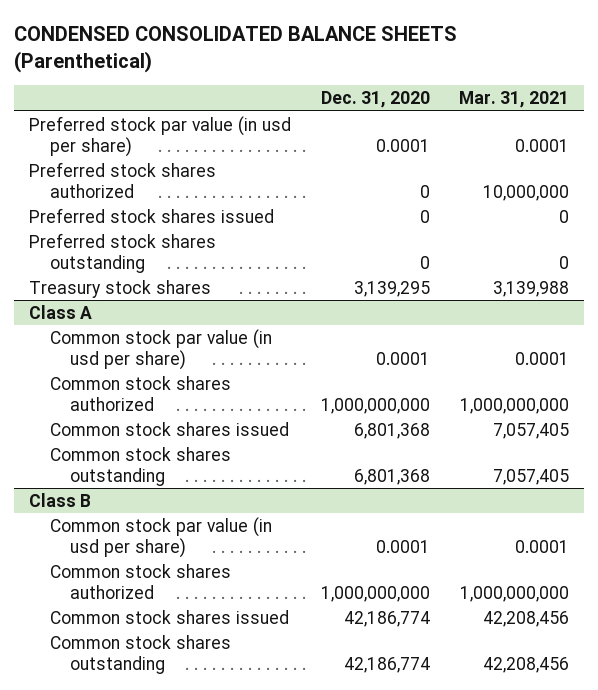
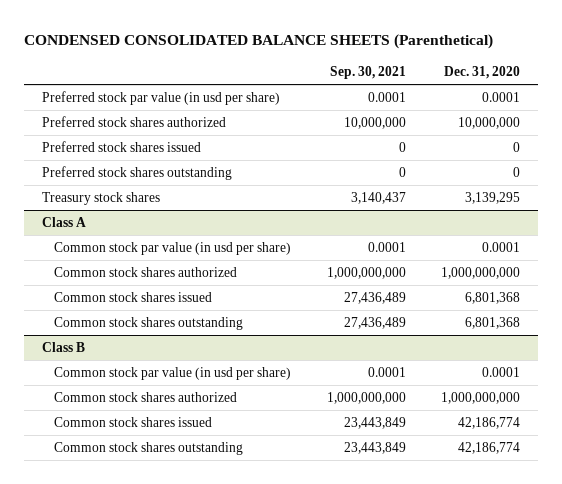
[459,91,570,109] Mar. 31, 2021 -> none
none -> [329,65,406,79] Sep. 30, 2021
[419,184,430,198] 0 -> [458,117,521,130] 10,000,000

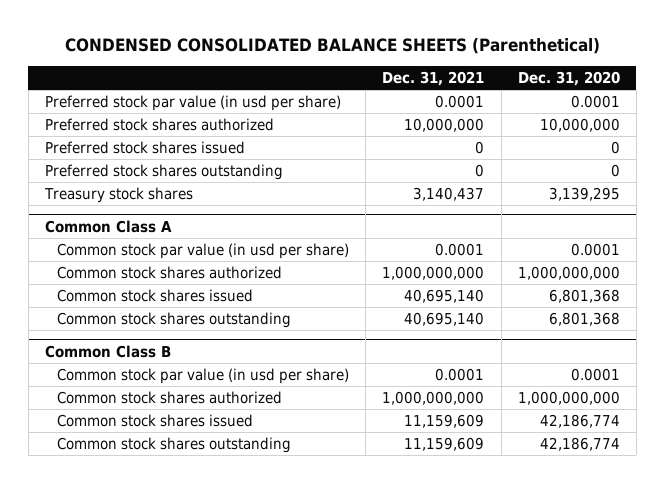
[329,65,406,79] Sep. 30, 2021 -> none
none -> [382,71,485,87] Dec. 31, 2021
[41,217,86,228] Class A -> [44,219,172,233] Common Class A
[41,342,85,353] Class B -> [44,344,171,358] Common Class B

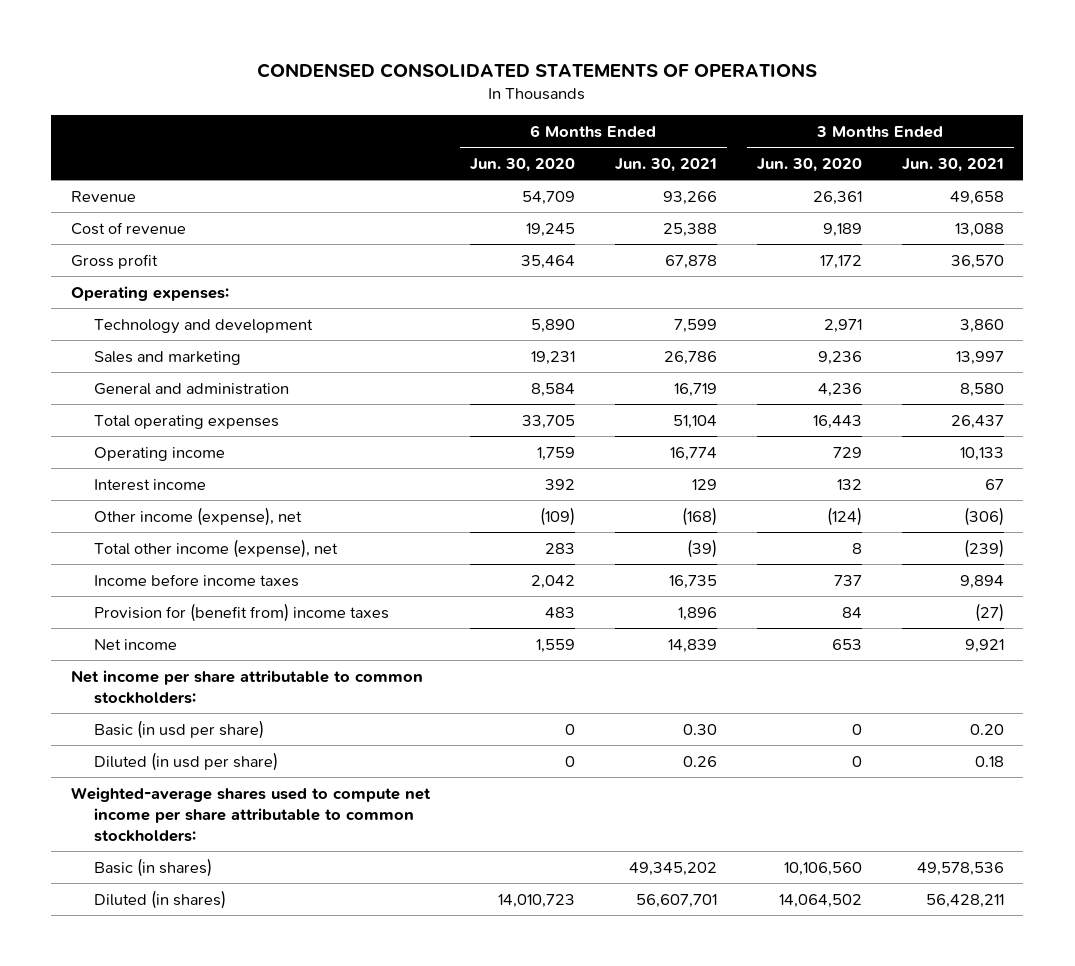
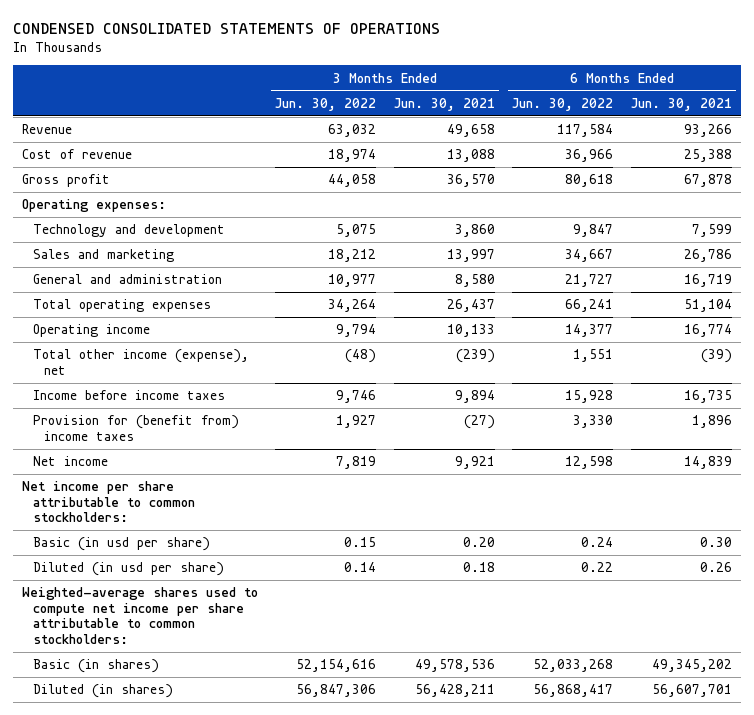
[470,157,576,172] Jun. 30, 2020 -> none
[756,157,862,172] Jun. 30, 2020 -> none
none -> [275,97,377,111] Jun. 30, 2022
none -> [512,97,614,111] Jun. 30, 2022
[93,478,206,491] Interest income -> none
[93,506,302,526] Other income (expense), net -> none

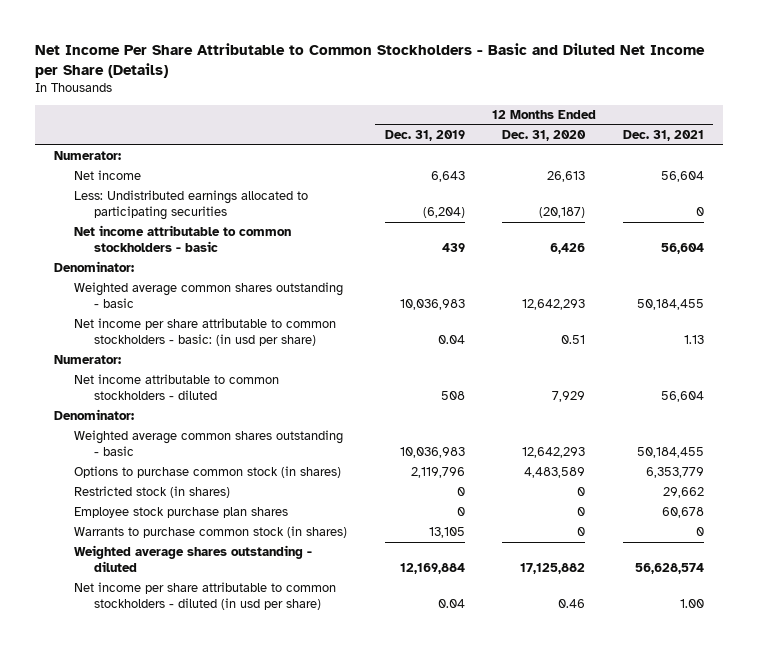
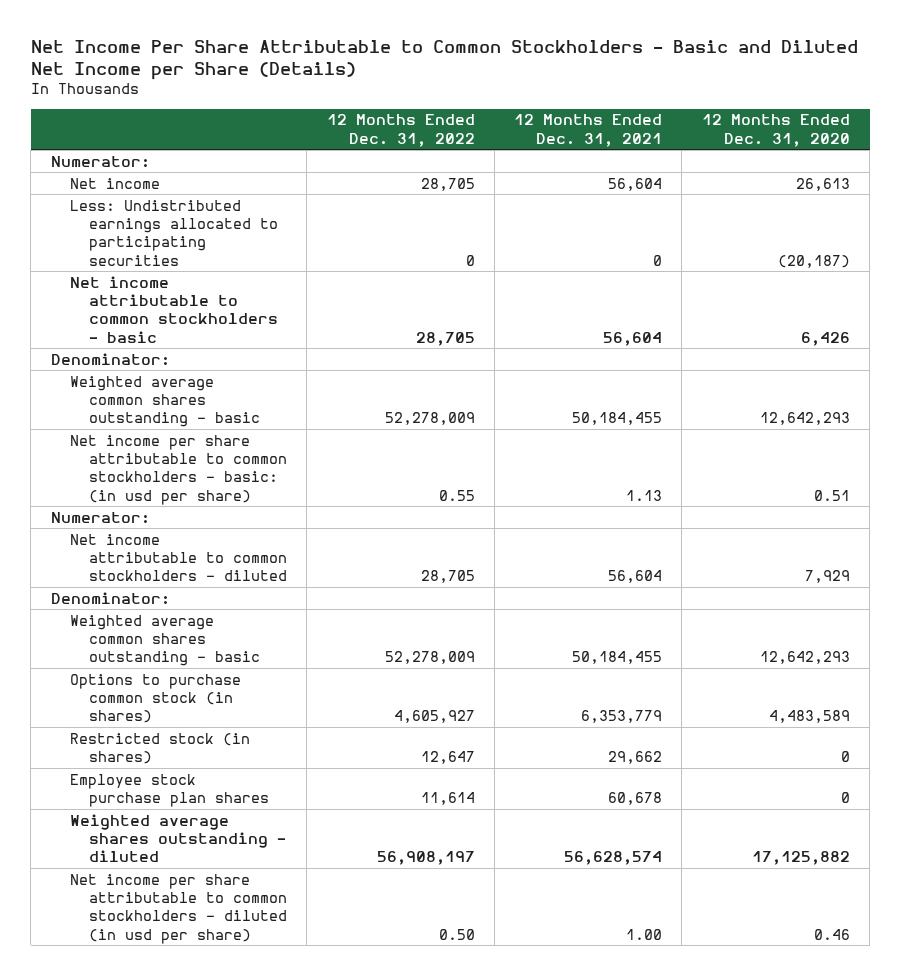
[384,130,465,142] Dec. 31, 2019 -> none
none -> [326,114,475,147] 12 Months Ended Dec. 31, 2022
[74,526,348,539] Warrants to purchase common stock (in shares) -> none

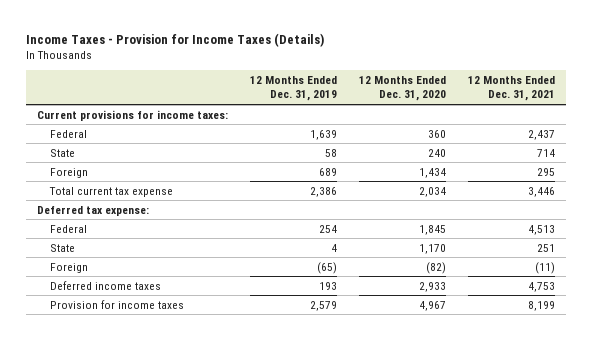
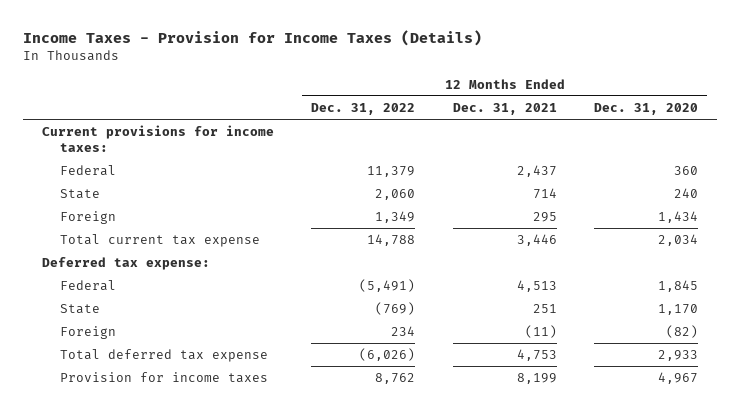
[250,76,338,102] 12 Months Ended Dec. 31, 2019 -> none
none -> [311,103,416,116] Dec. 31, 2022
[49,280,161,290] Deferred income taxes -> [59,349,268,363] Total deferred tax expense

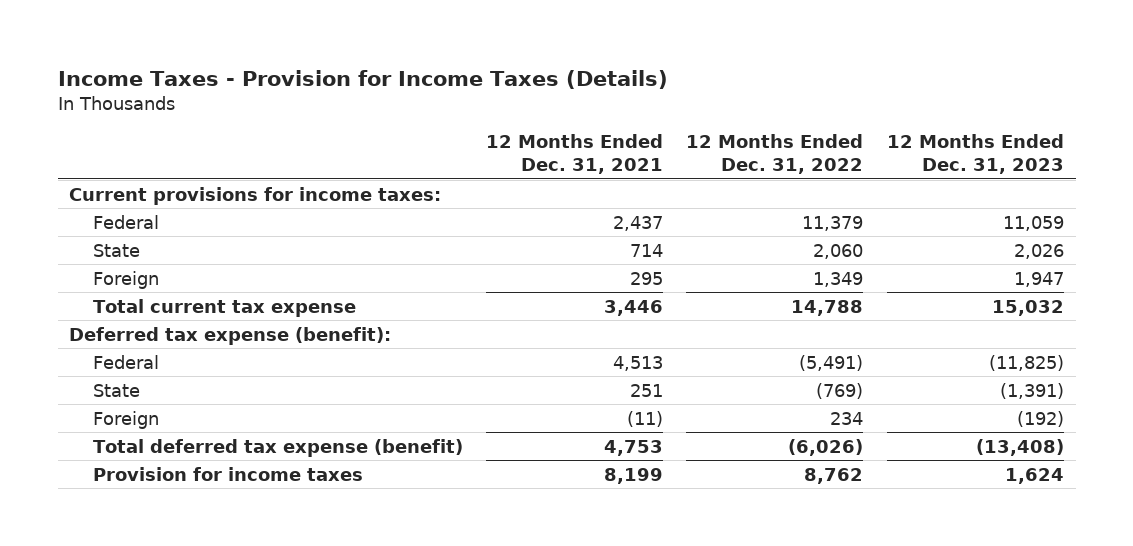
[594,103,699,116] Dec. 31, 2020 -> none
none -> [886,134,1064,175] 12 Months Ended Dec. 31, 2023
[42,257,211,271] Deferred tax expense: -> [69,326,392,345] Deferred tax expense (benefit):
[59,349,268,363] Total deferred tax expense -> [92,438,463,457] Total deferred tax expense (benefit)

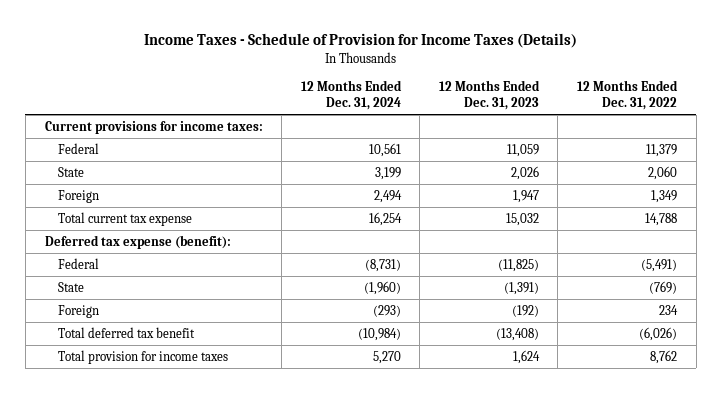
[57,69,668,89] Income Taxes - Provision for Income Taxes (Details) -> [143,33,577,49] Income Taxes - Schedule of Provision for Income Taxes (Details)
[486,134,664,175] 12 Months Ended Dec. 31, 2021 -> none
none -> [300,80,402,111] 12 Months Ended Dec. 31, 2024
[92,438,463,457] Total deferred tax expense (benefit) -> [57,326,195,338] Total deferred tax benefit
[92,466,363,481] Provision for income taxes -> [57,349,228,364] Total provision for income taxes

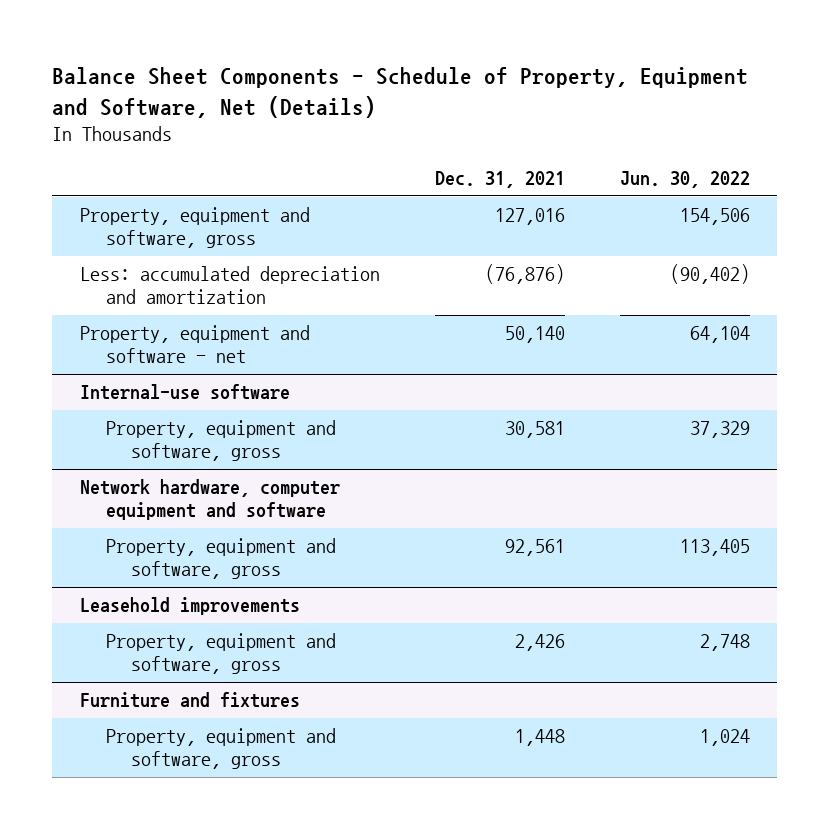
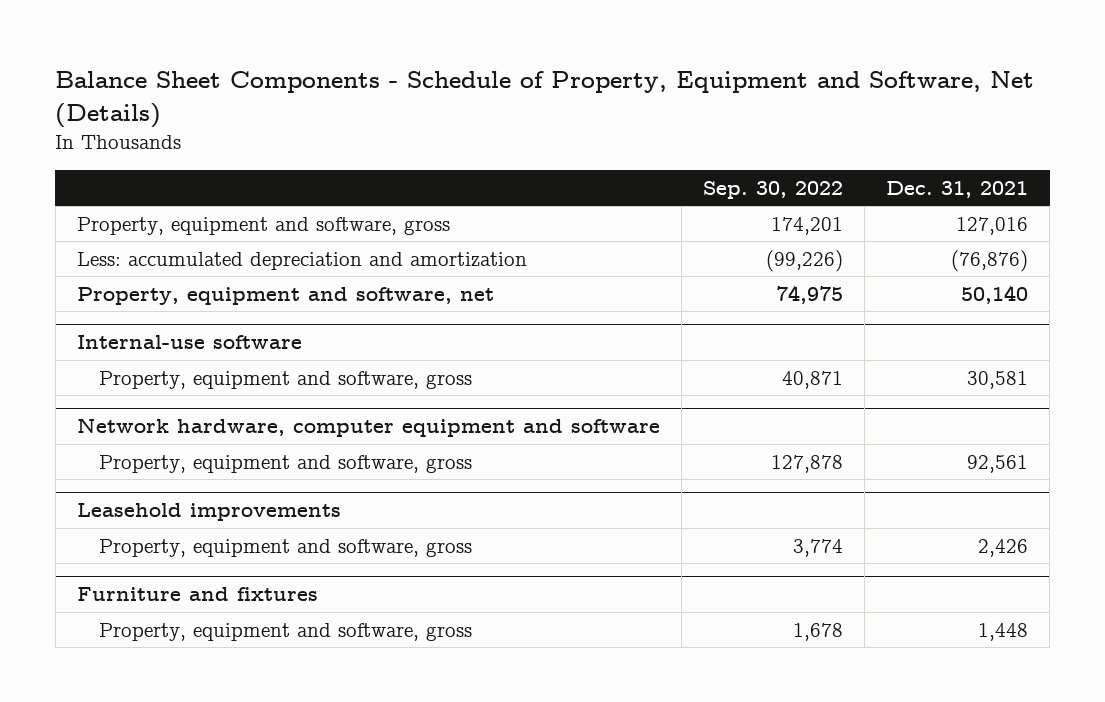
[619,171,750,189] Jun. 30, 2022 -> none
none -> [702,180,843,199] Sep. 30, 2022
[79,325,310,364] Property, equipment and software - net -> [76,286,494,305] Property, equipment and software, net

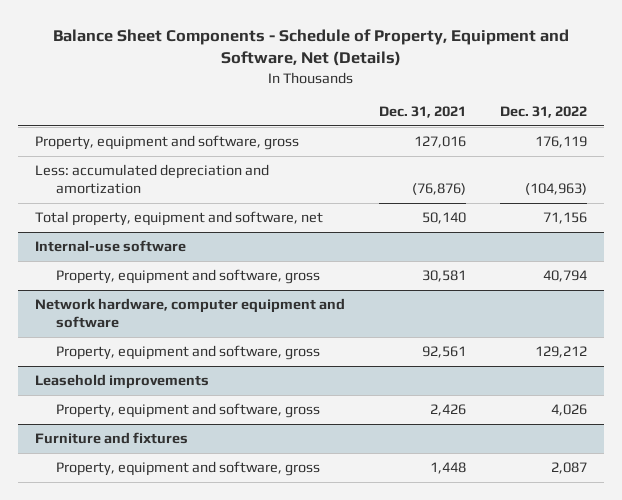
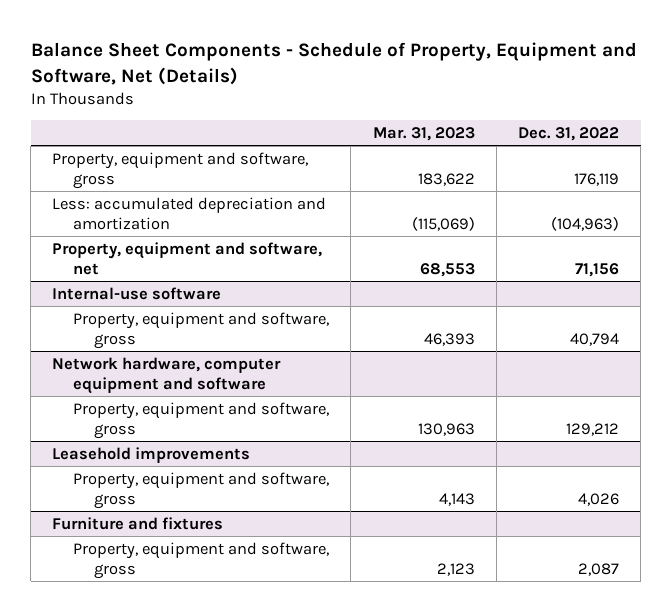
[379,106,467,119] Dec. 31, 2021 -> none
none -> [372,126,475,141] Mar. 31, 2023
[35,211,324,227] Total property, equipment and software, net -> [52,241,323,276] Property, equipment and software, net

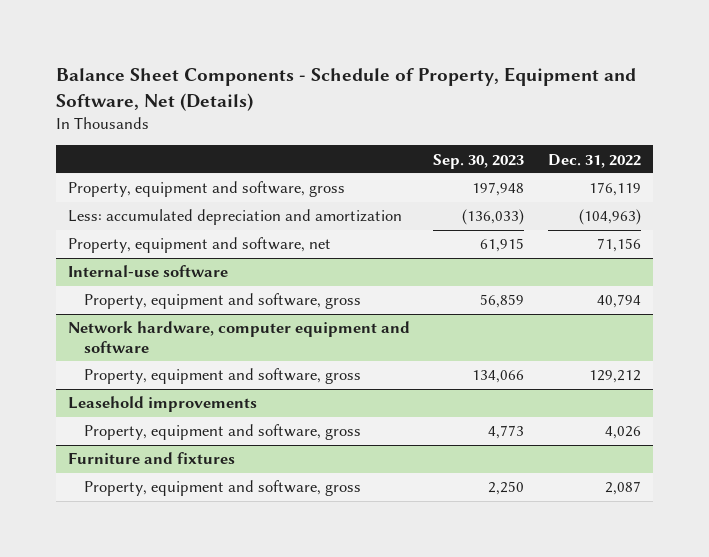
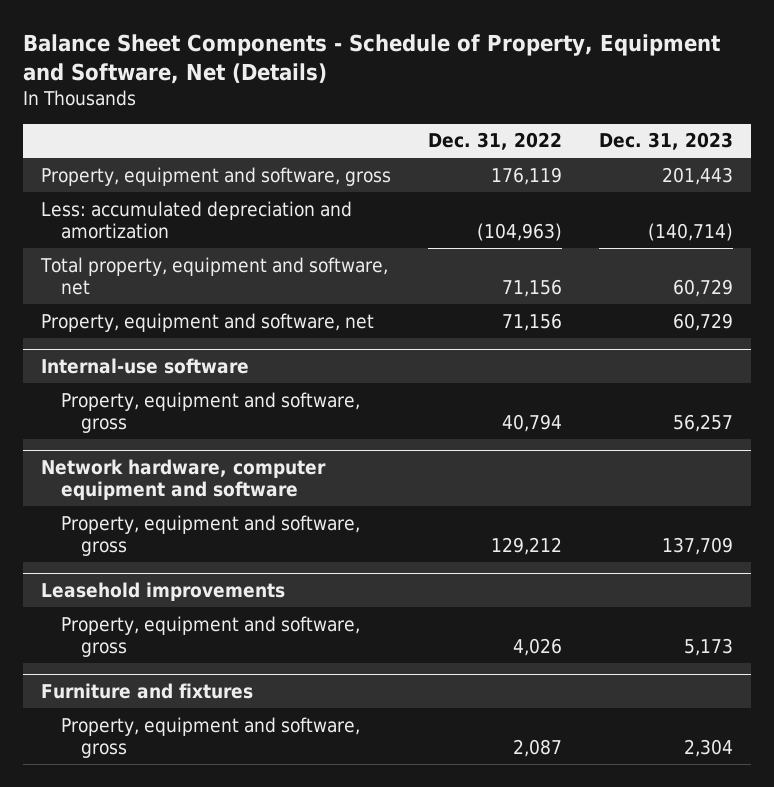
[433,153,525,169] Sep. 30, 2023 -> none
none -> [598,132,733,151] Dec. 31, 2023
none -> [40,256,389,295] Total property, equipment and software, net

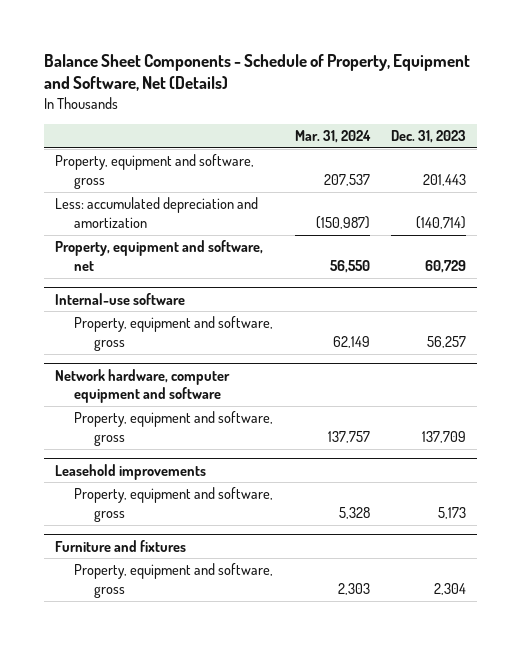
[427,132,562,151] Dec. 31, 2022 -> none
none -> [294,130,371,144] Mar. 31, 2024
[40,256,389,295] Total property, equipment and software, net -> none

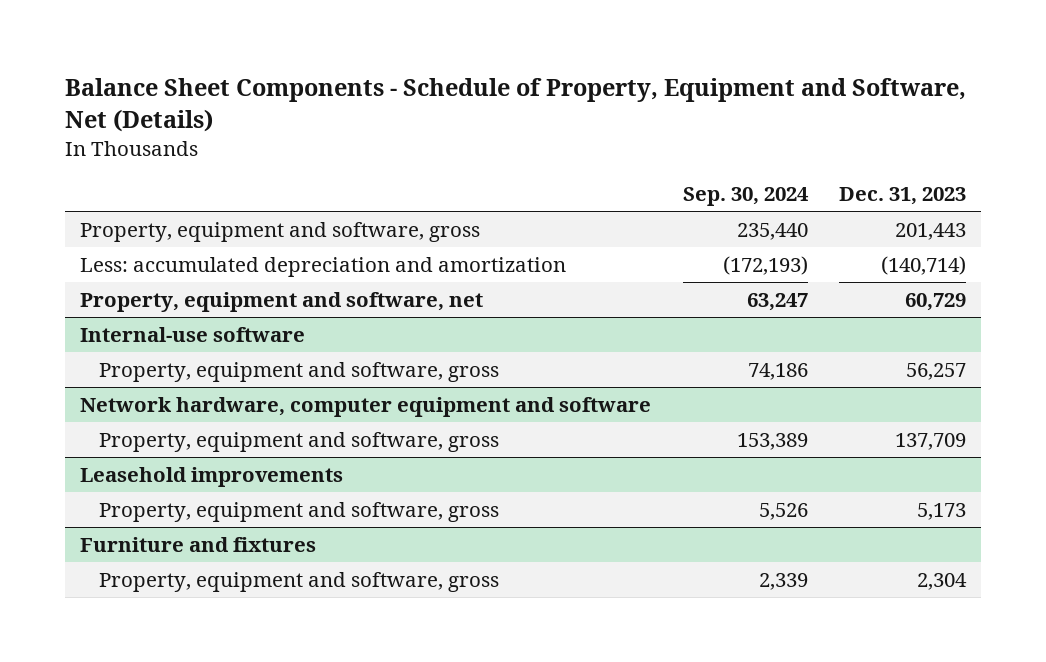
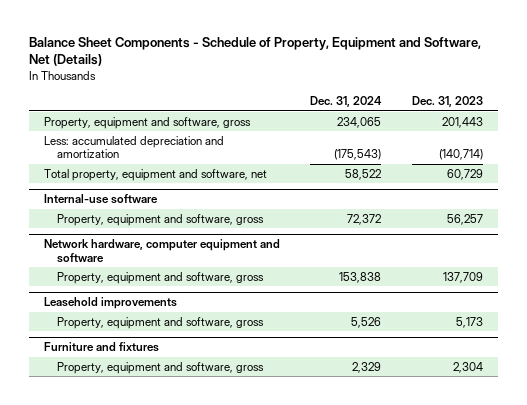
[682,187,809,207] Sep. 30, 2024 -> none
none -> [310,95,383,107] Dec. 31, 2024
[80,291,484,312] Property, equipment and software, net -> [44,168,268,181] Total property, equipment and software, net

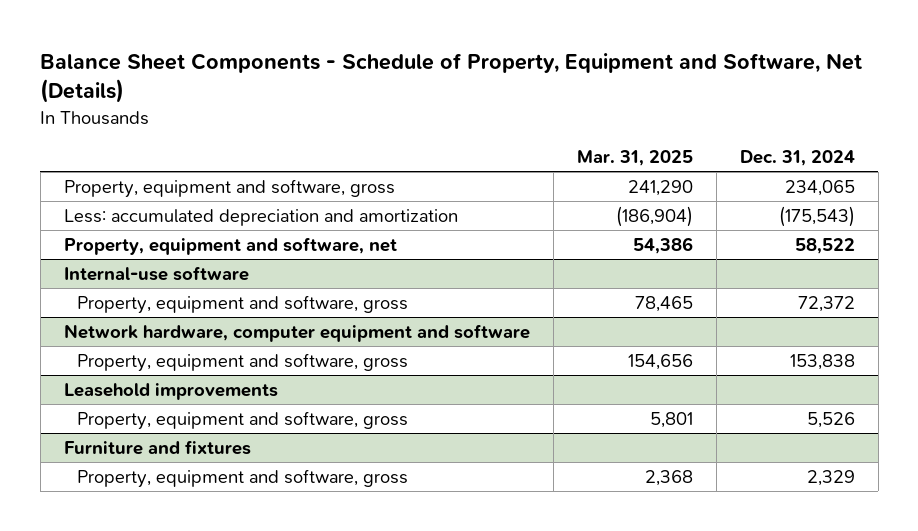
[411,95,483,107] Dec. 31, 2023 -> none
none -> [576,150,693,167] Mar. 31, 2025
[44,168,268,181] Total property, equipment and software, net -> [63,236,397,255] Property, equipment and software, net

